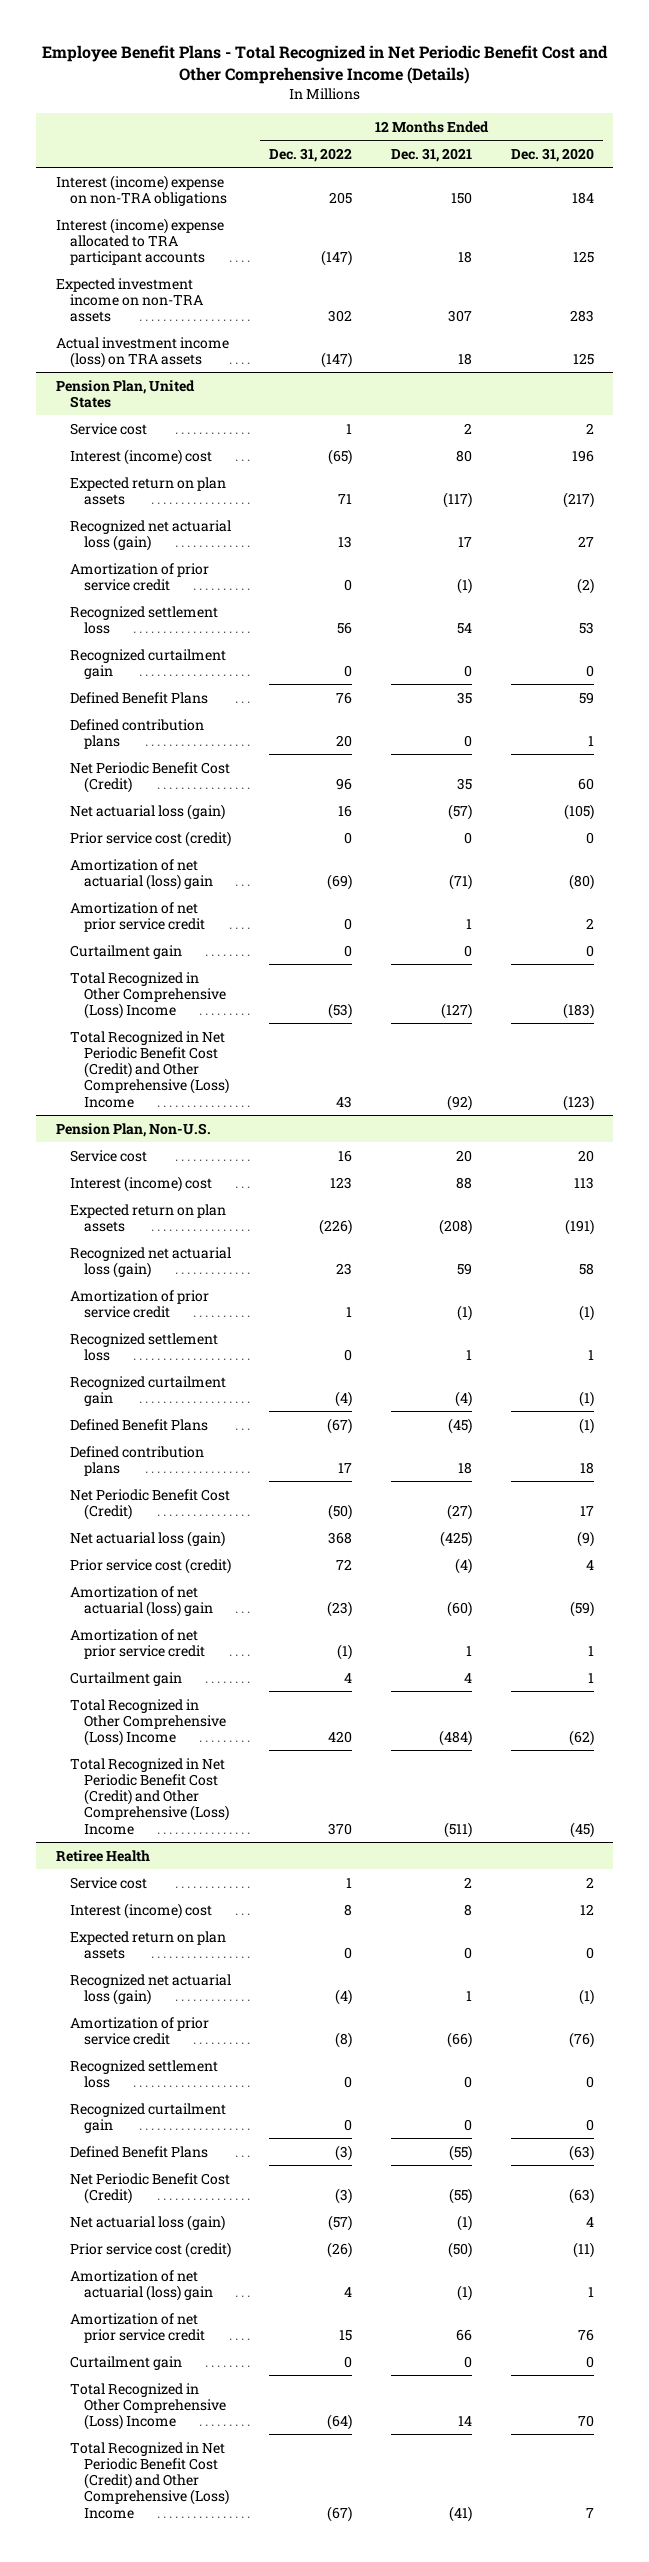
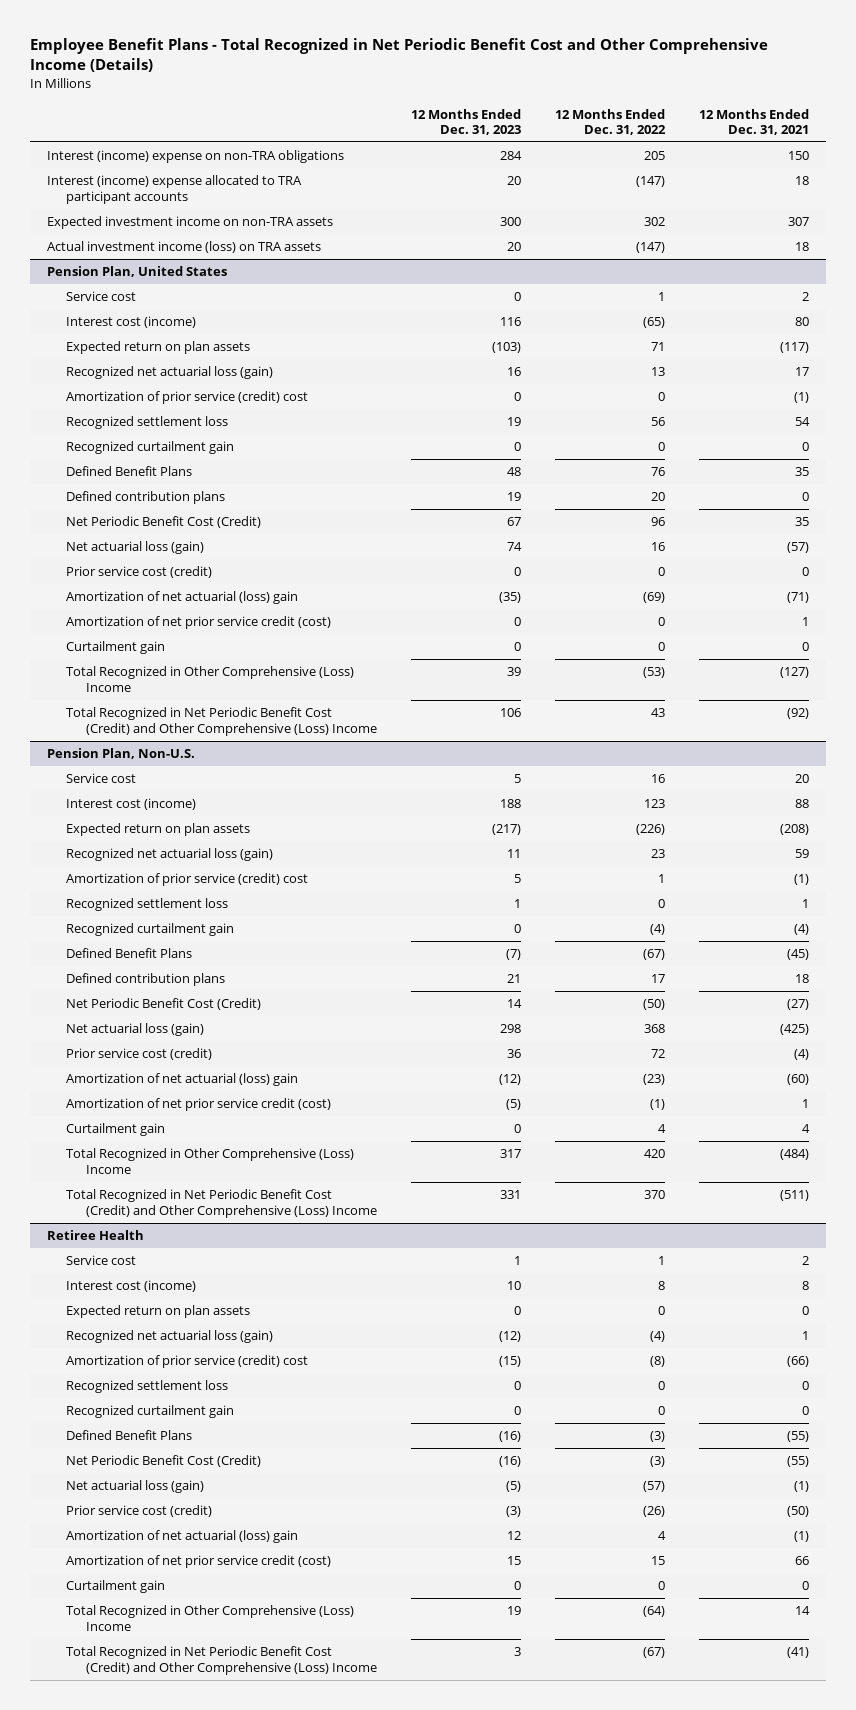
[510,147,594,162] Dec. 31, 2020 -> none
none -> [411,108,522,135] 12 Months Ended Dec. 31, 2023
[69,448,212,465] Interest (income) cost -> [66,316,197,329] Interest cost (income)
[69,562,209,591] Amortization of prior service credit -> [66,391,309,405] Amortization of prior service (credit) cost
[69,901,205,932] Amortization of net prior service credit -> [66,616,332,630] Amortization of net prior service credit (cost)
[69,1175,212,1192] Interest (income) cost -> [66,798,197,811] Interest cost (income)
[69,1289,209,1318] Amortization of prior service credit -> [66,873,309,887] Amortization of prior service (credit) cost
[69,1628,205,1659] Amortization of net prior service credit -> [66,1098,332,1112] Amortization of net prior service credit (cost)
[69,1902,212,1919] Interest (income) cost -> [66,1280,197,1293] Interest cost (income)
[69,2016,209,2045] Amortization of prior service credit -> [66,1355,309,1369] Amortization of prior service (credit) cost
[69,2312,205,2343] Amortization of net prior service credit -> [66,1555,332,1569] Amortization of net prior service credit (cost)

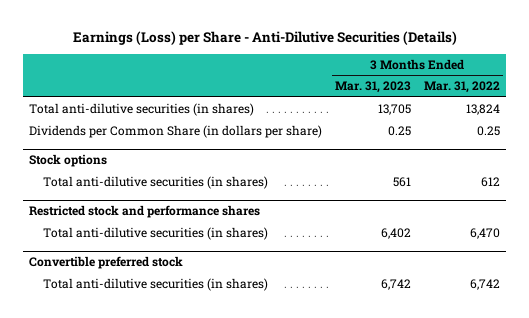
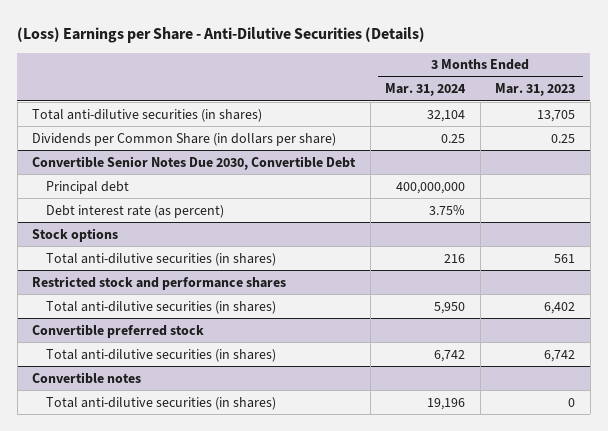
[72,30,457,45] Earnings (Loss) per Share - Anti-Dilutive Securities (Details) -> [17,26,426,43] (Loss) Earnings per Share - Anti-Dilutive Securities (Details)
[423,81,500,94] Mar. 31, 2022 -> none
none -> [385,83,467,97] Mar. 31, 2024
none -> [32,155,357,170] Convertible Senior Notes Due 2030, Convertible Debt
none -> [46,180,130,194] Principal debt
none -> [46,204,225,218] Debt interest rate (as percent)
none -> [32,371,142,384] Convertible notes
none -> [46,396,277,410] Total anti-dilutive securities (in shares)

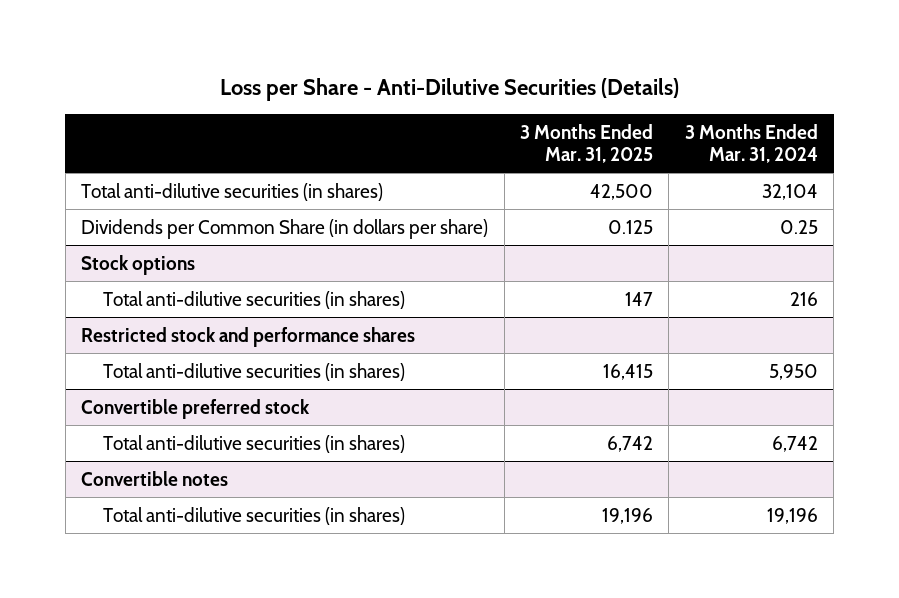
[17,26,426,43] (Loss) Earnings per Share - Anti-Dilutive Securities (Details) -> [219,77,679,101] Loss per Share - Anti-Dilutive Securities (Details)
[495,83,576,97] Mar. 31, 2023 -> none
none -> [520,123,654,164] 3 Months Ended Mar. 31, 2025
[32,155,357,170] Convertible Senior Notes Due 2030, Convertible Debt -> none
[46,180,130,194] Principal debt -> none
[46,204,225,218] Debt interest rate (as percent) -> none

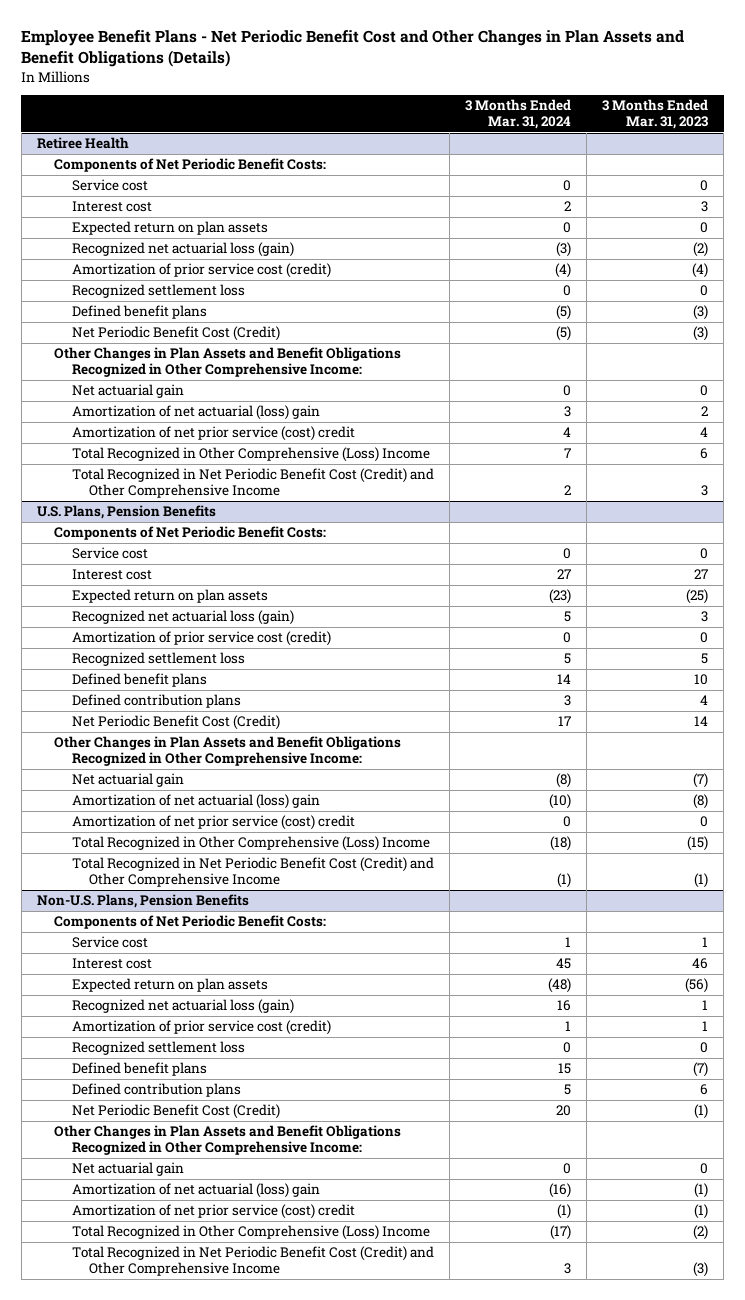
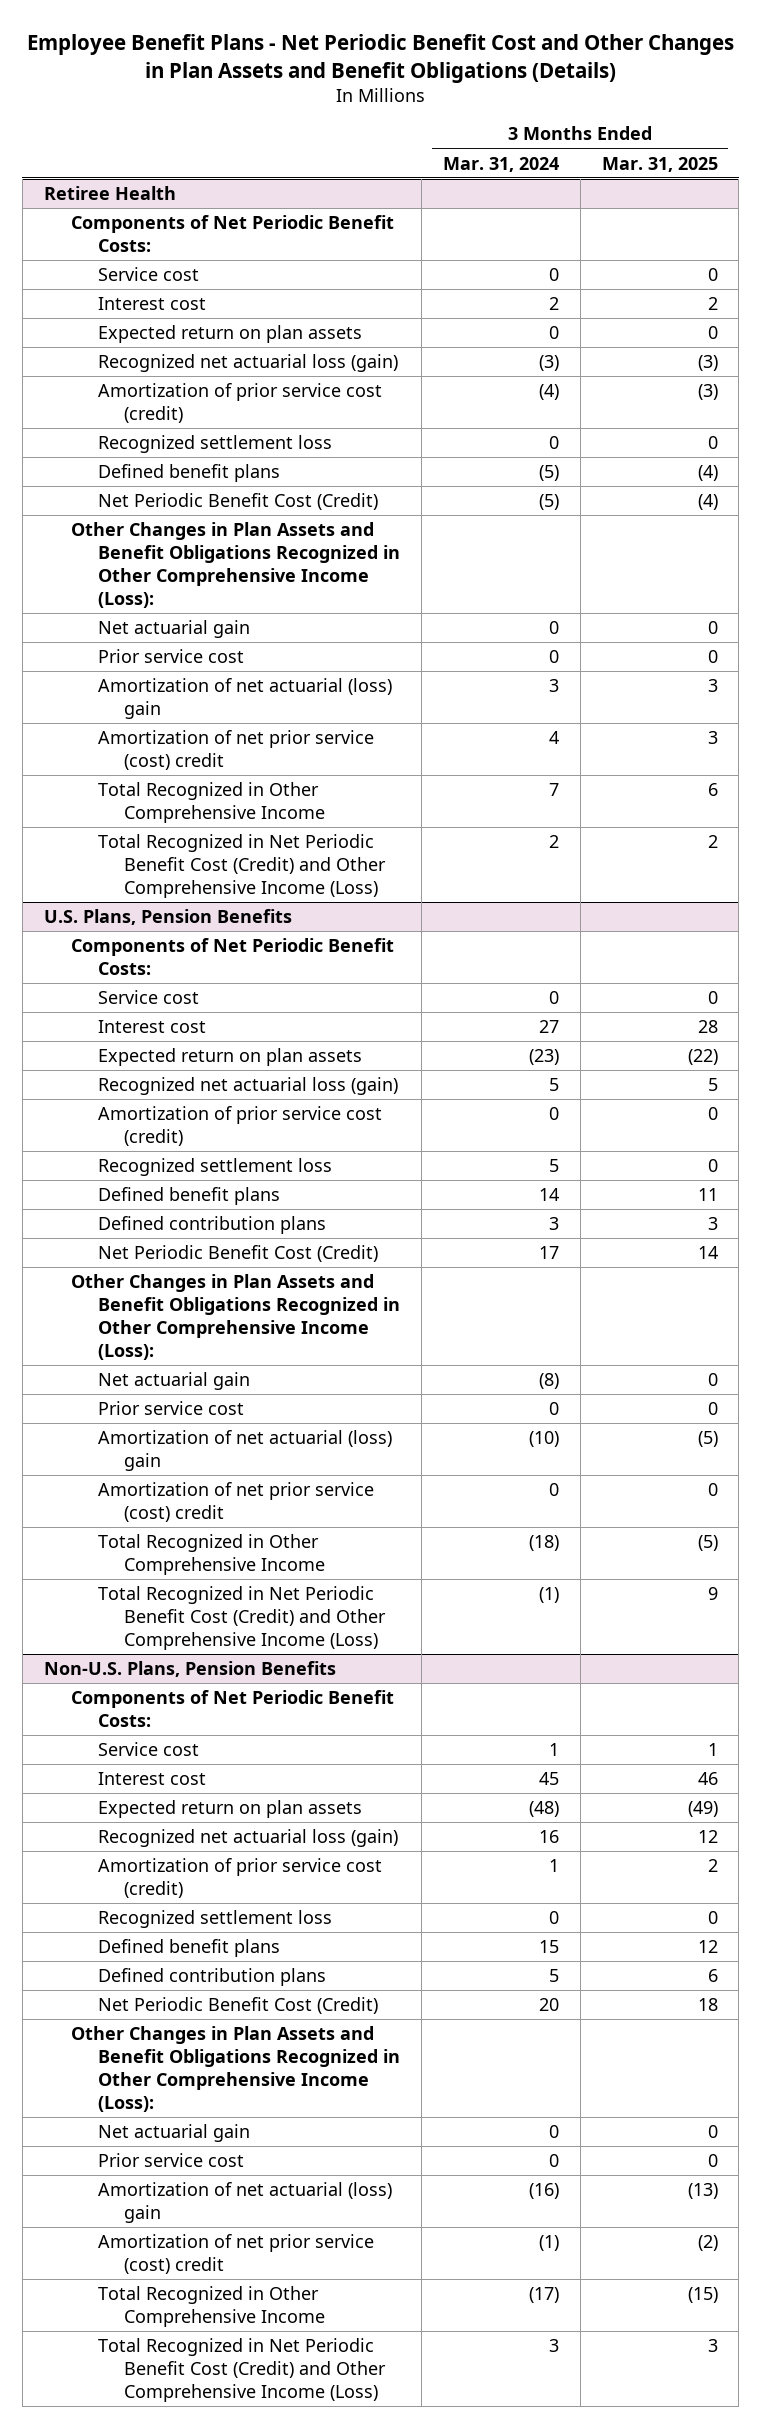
[602,99,709,130] 3 Months Ended Mar. 31, 2023 -> none
none -> [601,156,718,172] Mar. 31, 2025
[54,347,402,378] Other Changes in Plan Assets and Benefit Obligations Recognized in Other Comprehensive Income: -> [70,522,400,608] Other Changes in Plan Assets and Benefit Obligations Recognized in Other Comprehensive Income (Loss):
none -> [97,649,244,664] Prior service cost
[71,447,430,463] Total Recognized in Other Comprehensive (Loss) Income -> [97,782,326,823] Total Recognized in Other Comprehensive Income
[71,468,434,499] Total Recognized in Net Periodic Benefit Cost (Credit) and Other Comprehensive Income -> [97,834,387,898] Total Recognized in Net Periodic Benefit Cost (Credit) and Other Comprehensive Income (Loss)
[54,736,402,767] Other Changes in Plan Assets and Benefit Obligations Recognized in Other Comprehensive Income: -> [70,1274,400,1360] Other Changes in Plan Assets and Benefit Obligations Recognized in Other Comprehensive Income (Loss):
none -> [97,1401,244,1416] Prior service cost
[71,836,430,852] Total Recognized in Other Comprehensive (Loss) Income -> [97,1534,326,1575] Total Recognized in Other Comprehensive Income
[71,857,434,888] Total Recognized in Net Periodic Benefit Cost (Credit) and Other Comprehensive Income -> [97,1586,387,1650] Total Recognized in Net Periodic Benefit Cost (Credit) and Other Comprehensive Income (Loss)
[54,1125,402,1156] Other Changes in Plan Assets and Benefit Obligations Recognized in Other Comprehensive Income: -> [70,2026,400,2112] Other Changes in Plan Assets and Benefit Obligations Recognized in Other Comprehensive Income (Loss):
none -> [97,2153,244,2168] Prior service cost
[71,1225,430,1241] Total Recognized in Other Comprehensive (Loss) Income -> [97,2286,326,2327] Total Recognized in Other Comprehensive Income
[71,1246,434,1277] Total Recognized in Net Periodic Benefit Cost (Credit) and Other Comprehensive Income -> [97,2338,387,2402] Total Recognized in Net Periodic Benefit Cost (Credit) and Other Comprehensive Income (Loss)

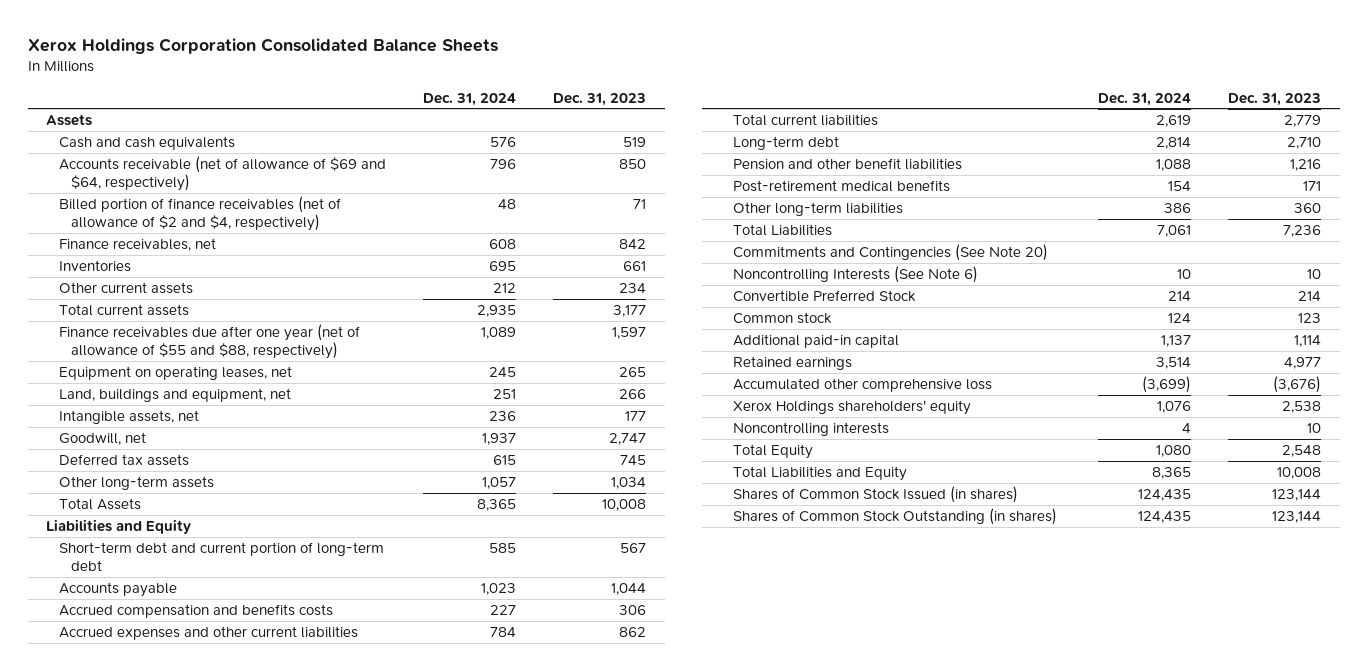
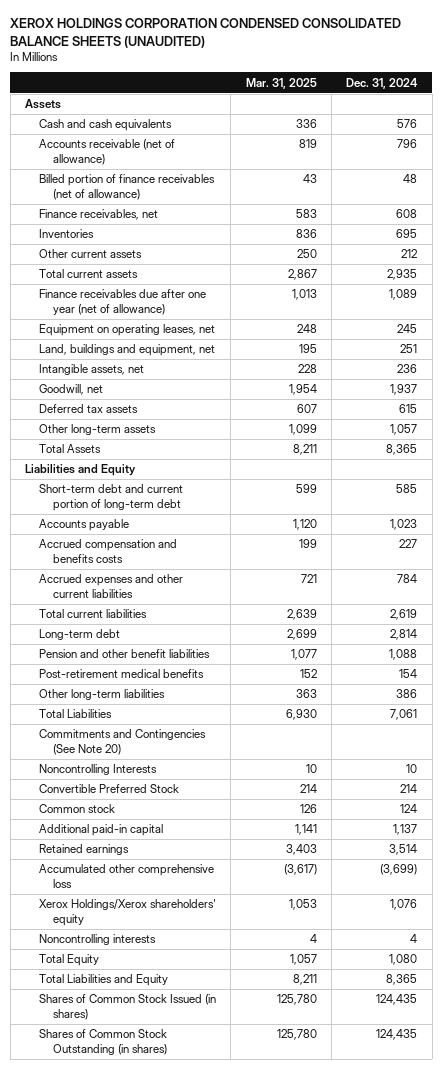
[27,38,498,55] Xerox Holdings Corporation Consolidated Balance Sheets -> [10,18,402,48] XEROX HOLDINGS CORPORATION CONDENSED CONSOLIDATED BALANCE SHEETS (UNAUDITED)
[553,92,647,106] Dec. 31, 2023 -> none
none -> [245,77,317,89] Mar. 31, 2025
[58,156,386,192] Accounts receivable (net of allowance of $69 and $64, respectively) -> [38,139,175,165] Accounts receivable (net of allowance)
[58,196,341,232] Billed portion of finance receivables (net of allowance of $2 and $4, respectively) -> [38,174,215,200] Billed portion of finance receivables (net of allowance)
[58,324,360,360] Finance receivables due after one year (net of allowance of $55 and $88, respectively) -> [38,289,206,315] Finance receivables due after one year (net of allowance)
[733,266,979,284] Noncontrolling Interests (See Note 6) -> [38,764,157,776] Noncontrolling Interests
[733,400,972,416] Xerox Holdings shareholders' equity -> [38,899,216,926] Xerox Holdings/Xerox shareholders' equity

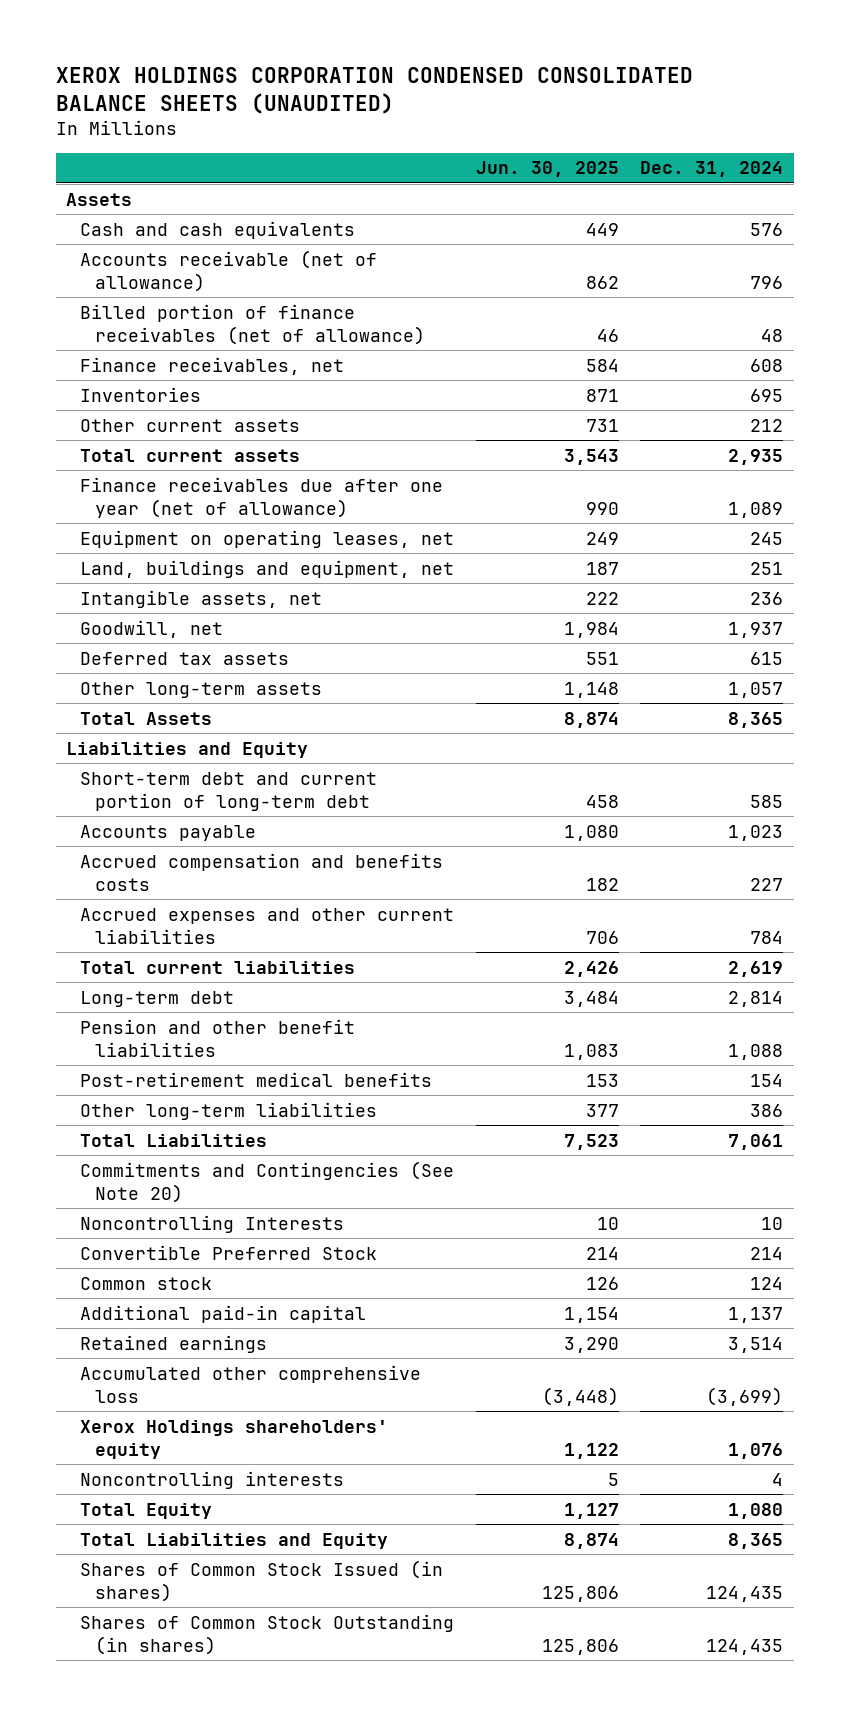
[245,77,317,89] Mar. 31, 2025 -> none
none -> [475,161,619,178] Jun. 30, 2025
[38,899,216,926] Xerox Holdings/Xerox shareholders' equity -> [80,1419,389,1459] Xerox Holdings shareholders' equity

